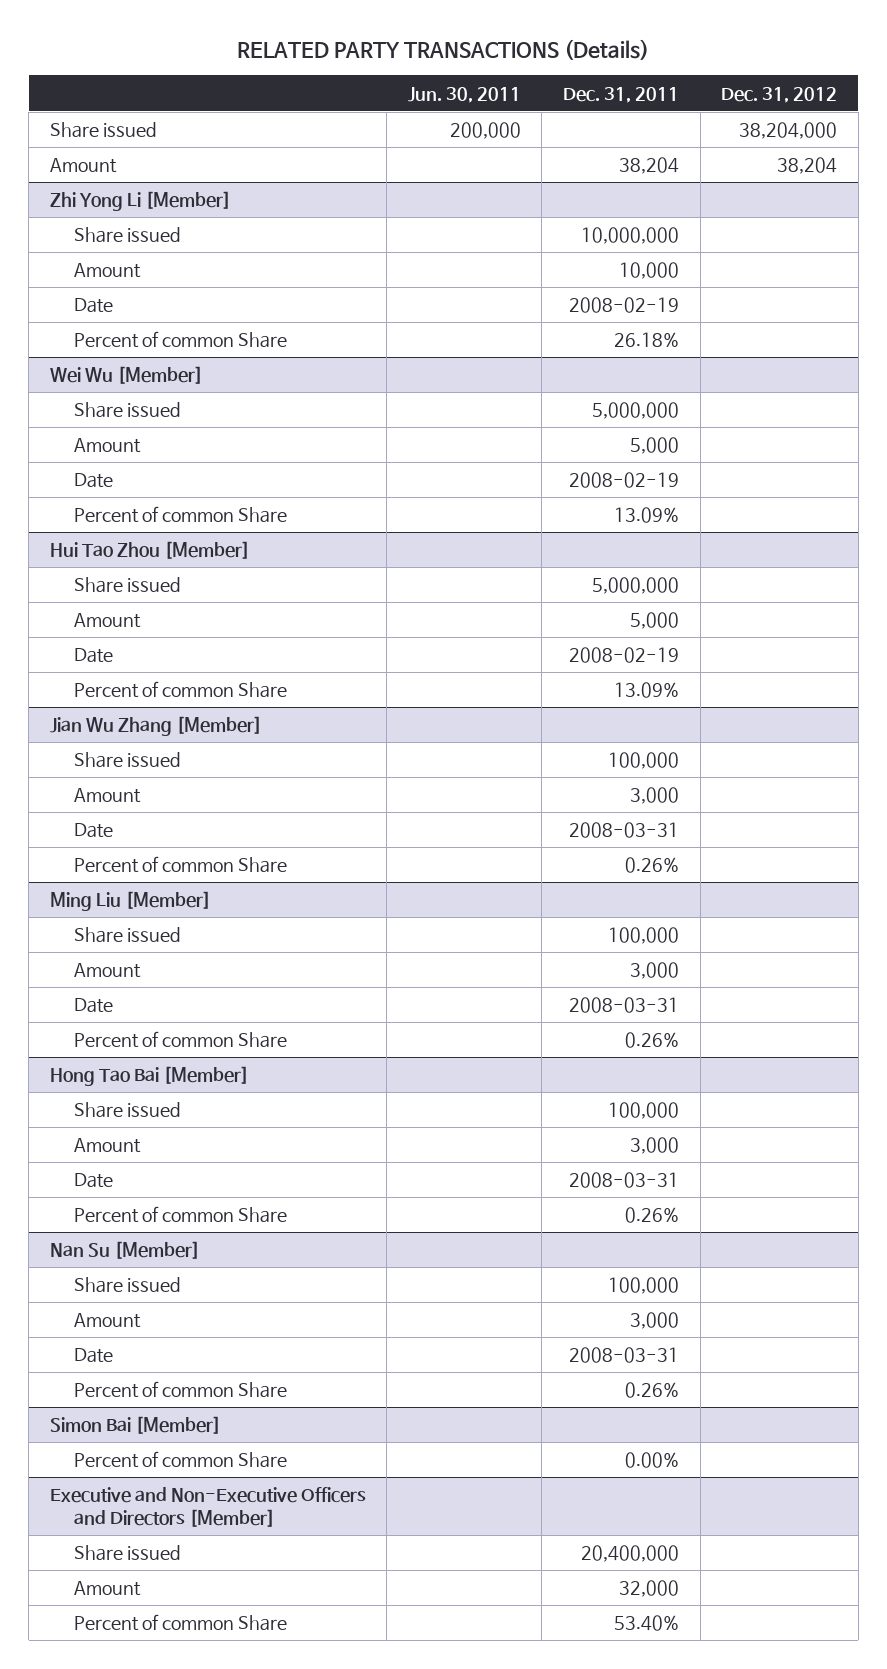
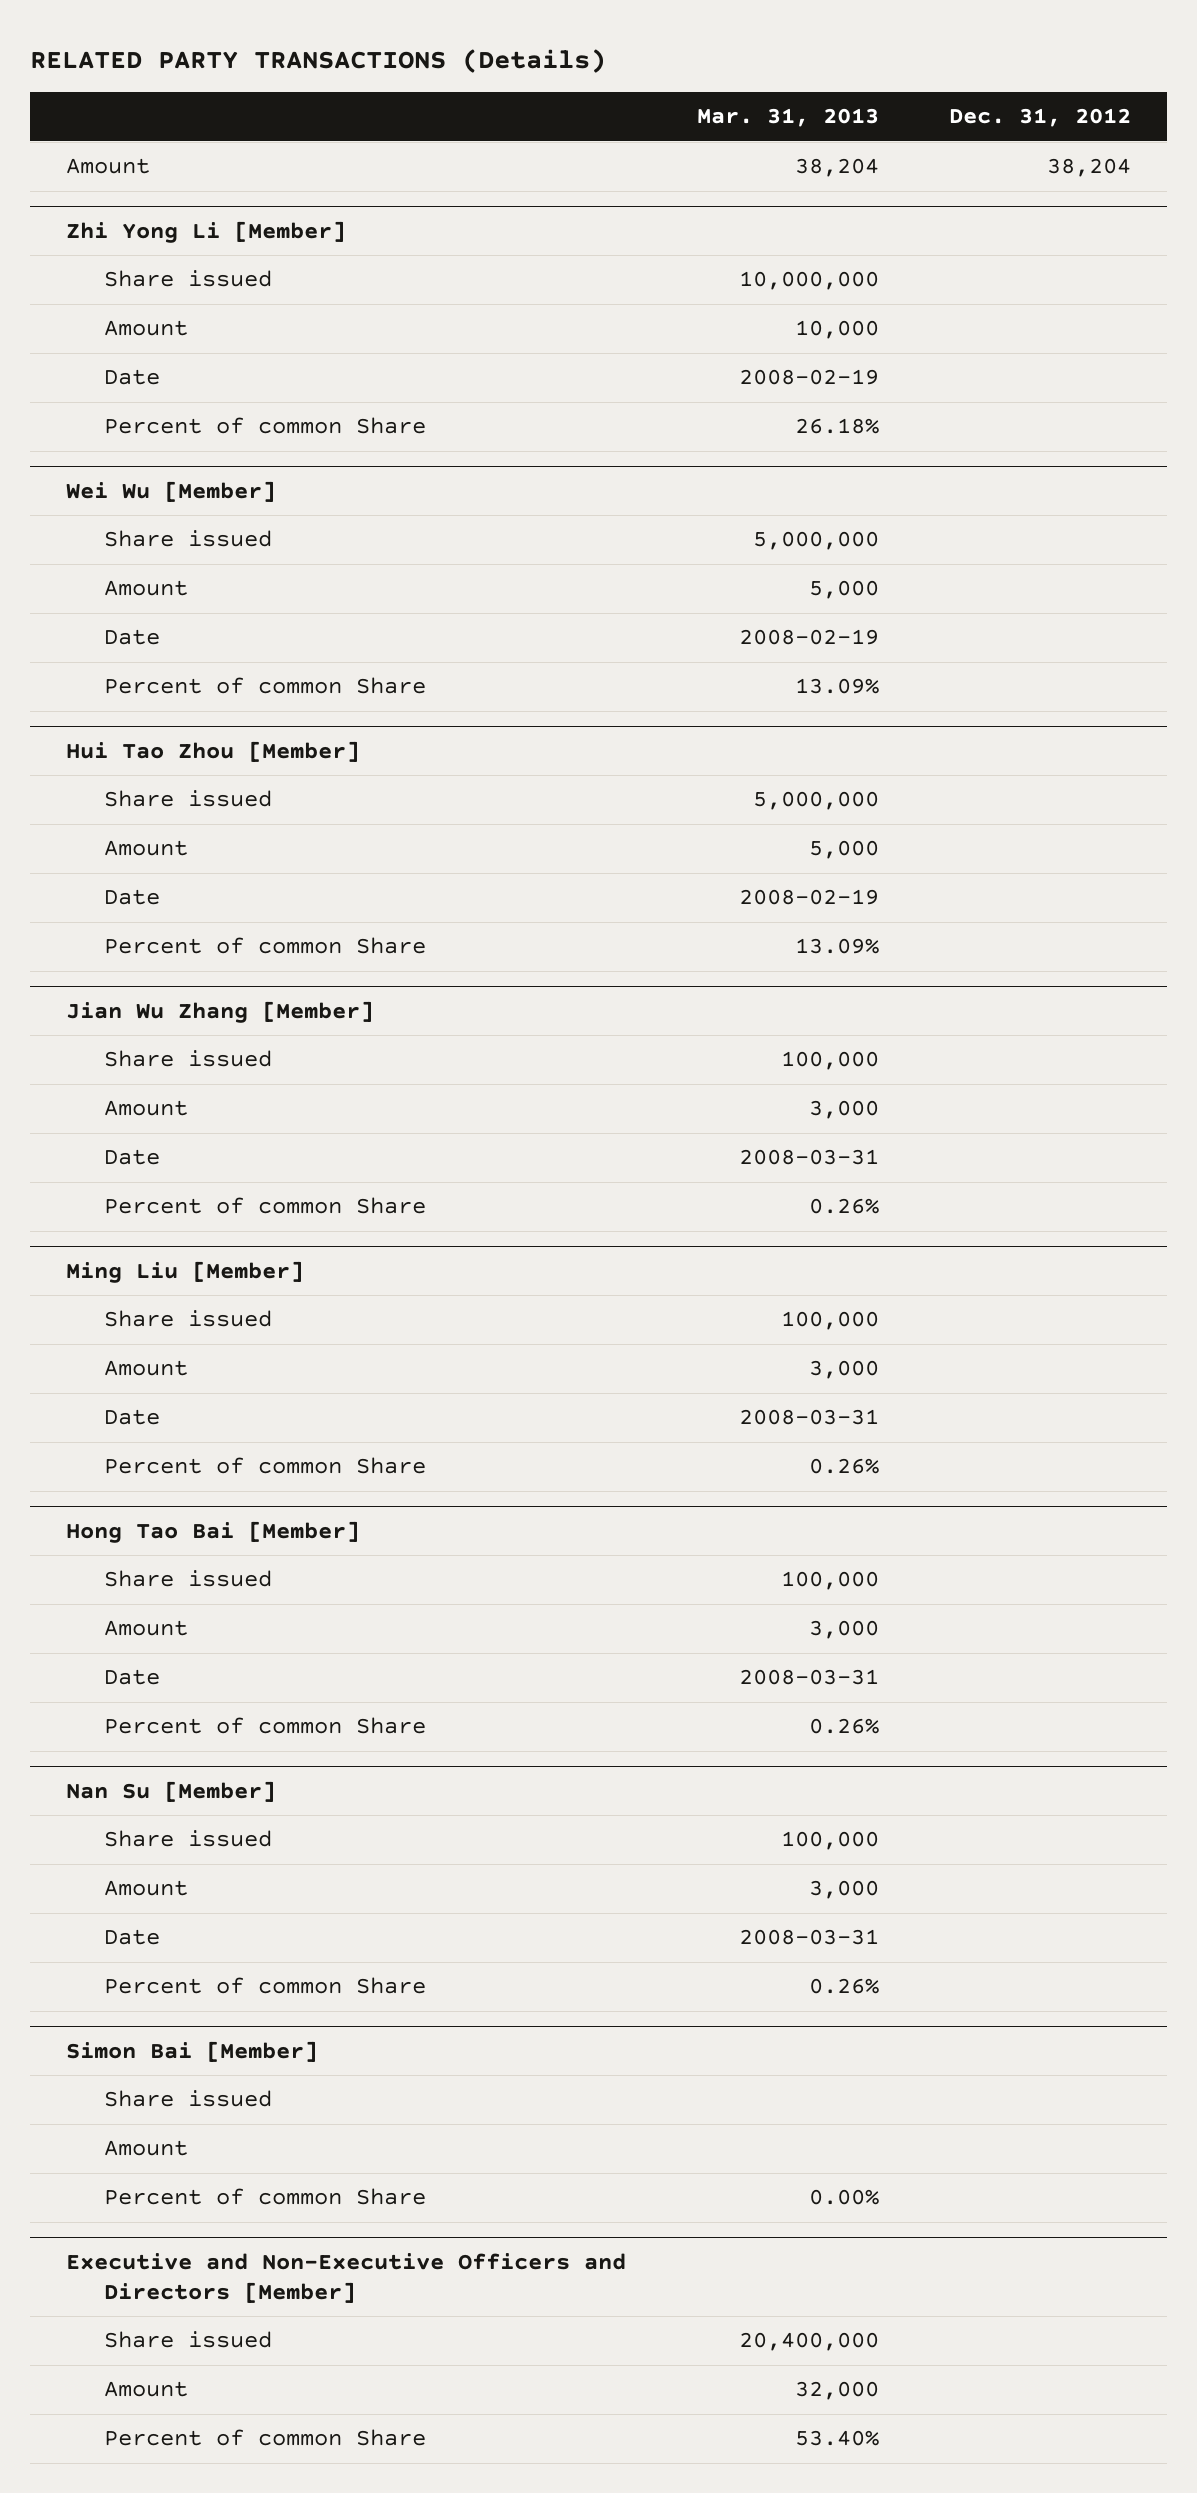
[407,86,521,103] Jun. 30, 2011 -> none
[563,86,680,103] Dec. 31, 2011 -> none
none -> [696,108,879,128] Mar. 31, 2013
[49,122,157,139] Share issued -> none
none -> [104,2090,273,2108] Share issued
none -> [104,2140,189,2157] Amount

